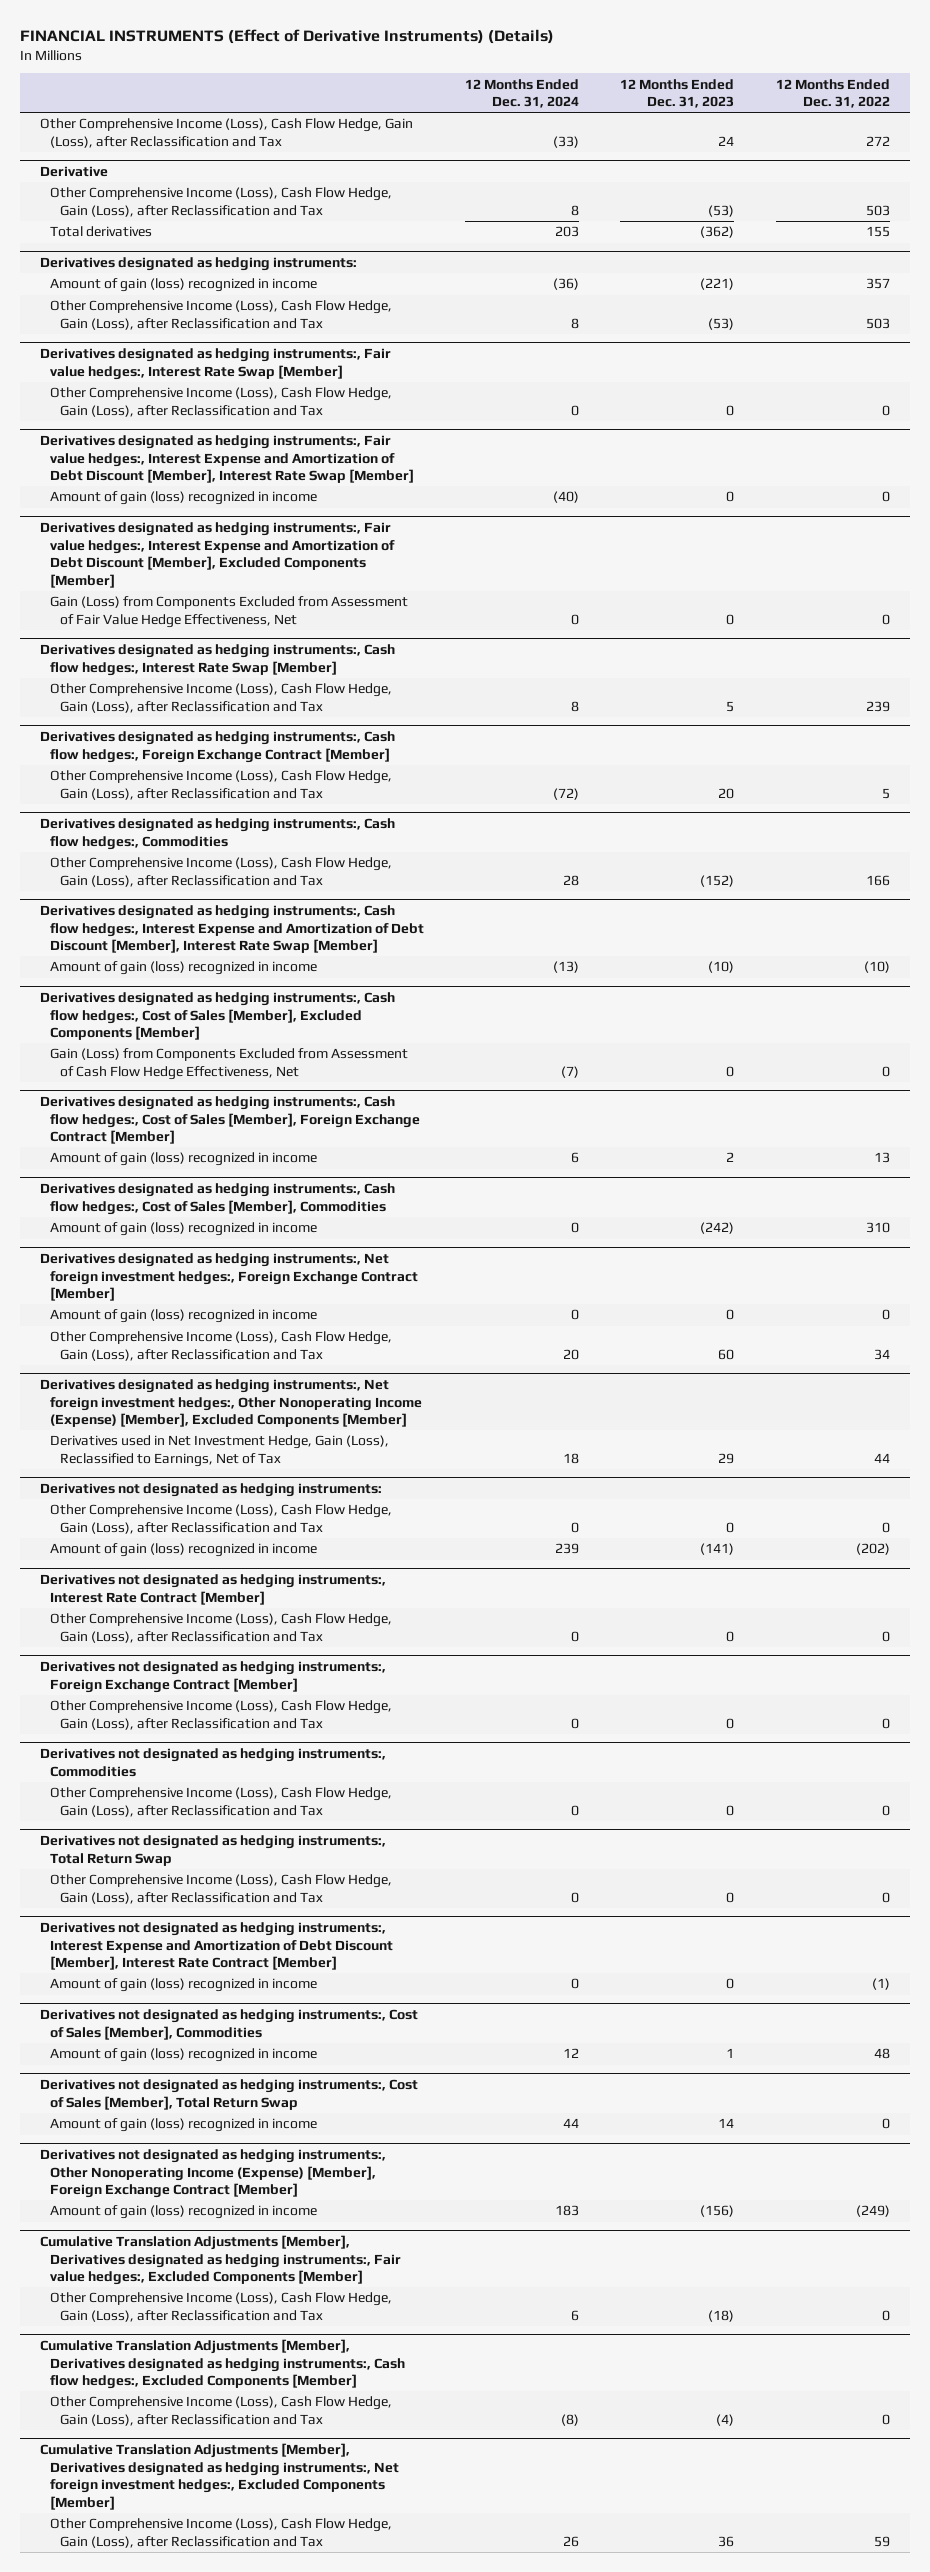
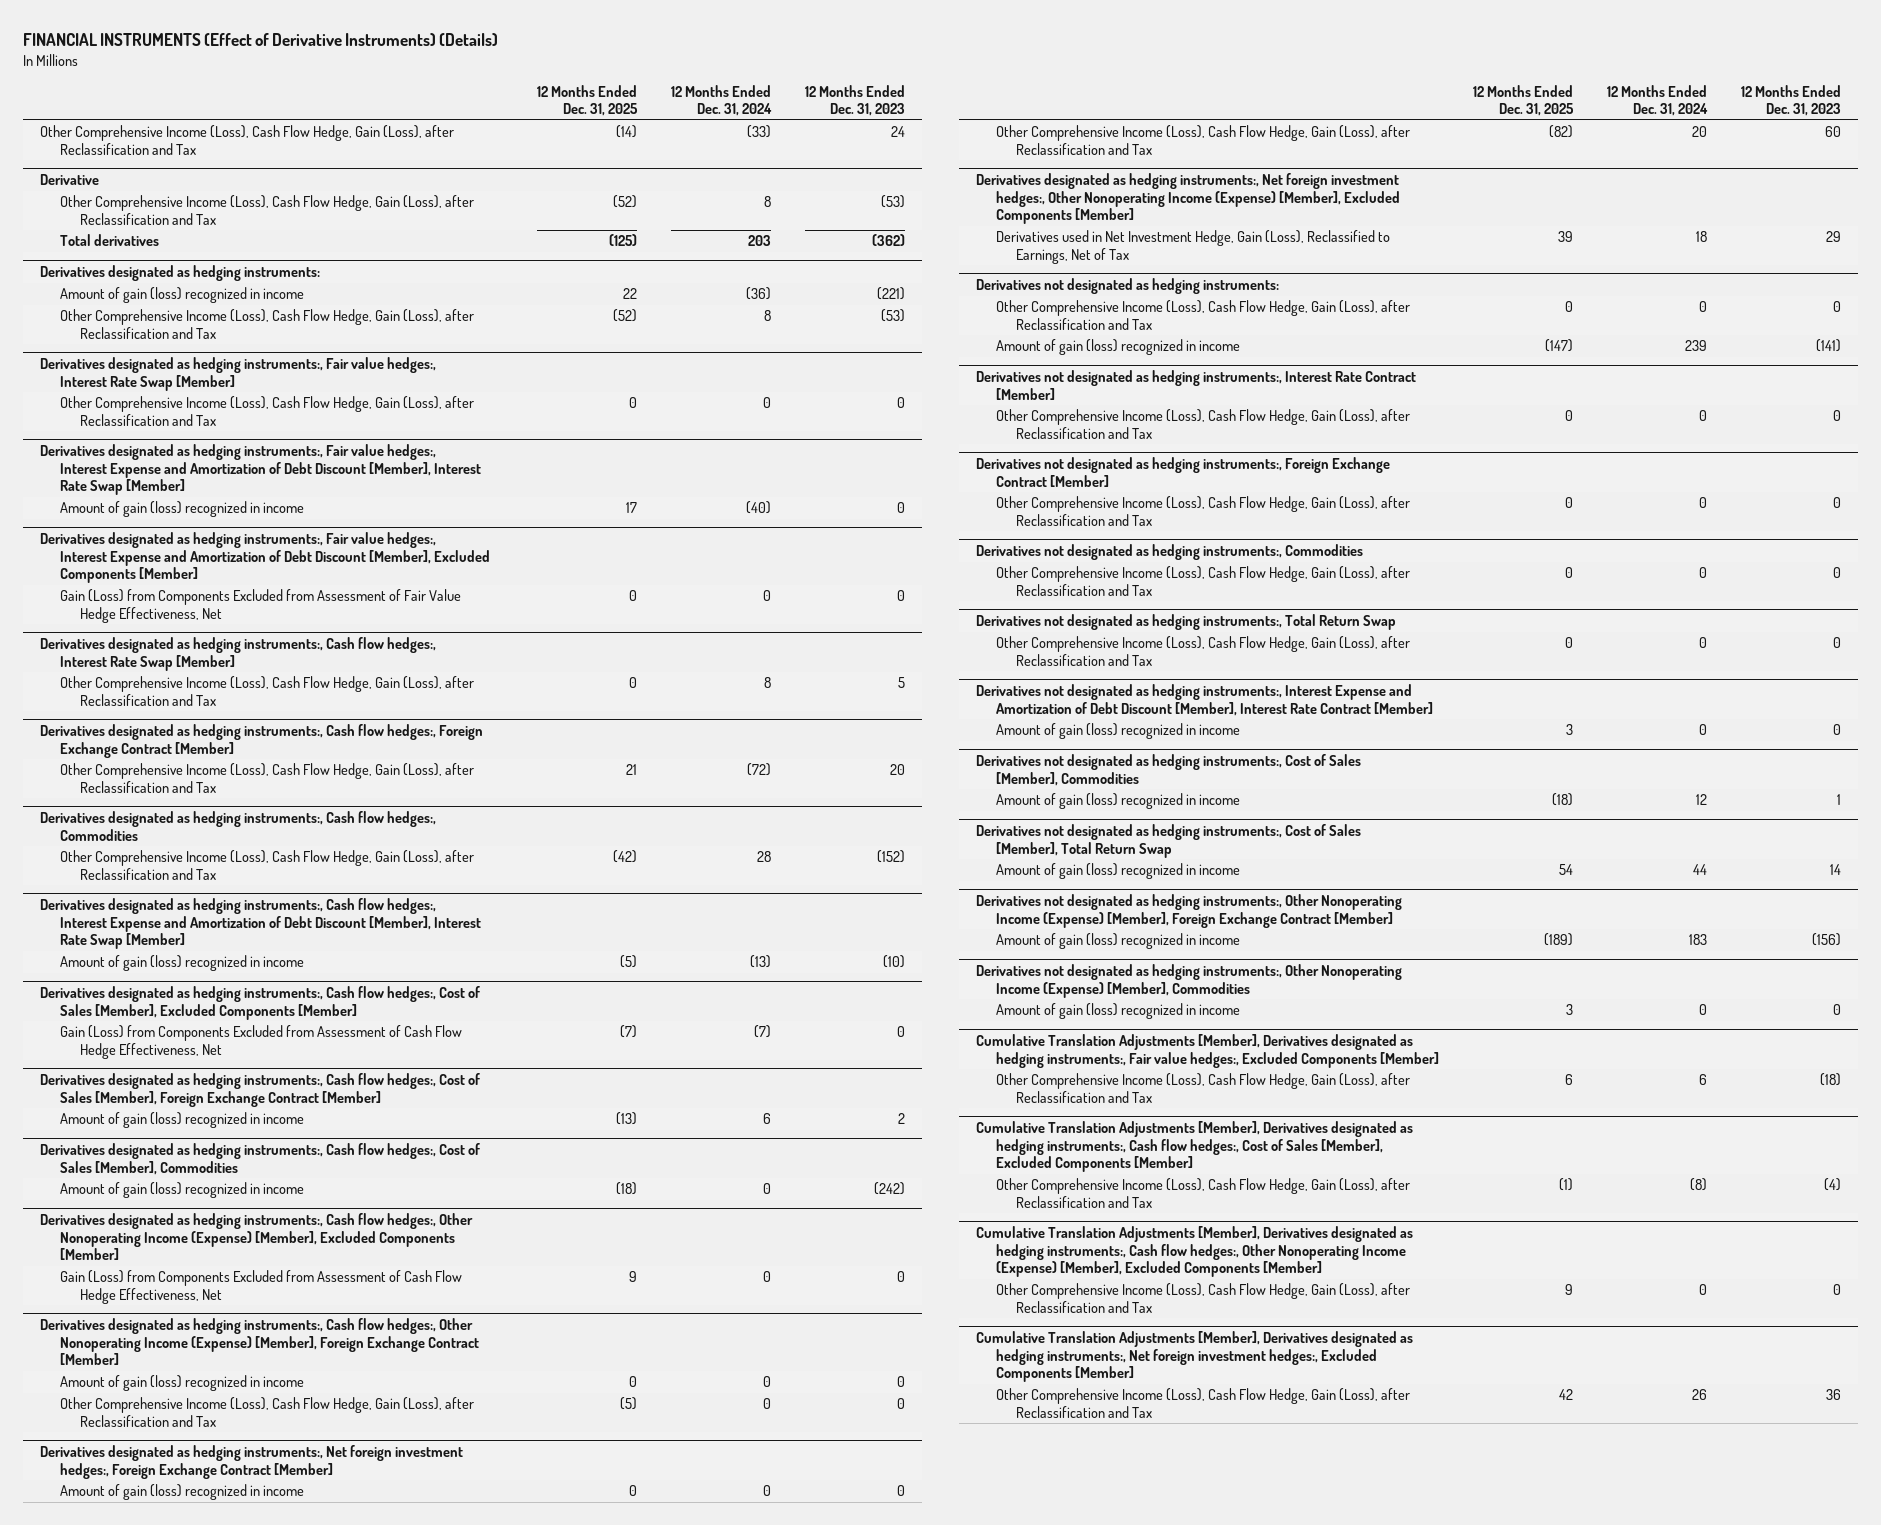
[775,78,890,109] 12 Months Ended Dec. 31, 2022 -> none
none -> [537,84,639,117] 12 Months Ended Dec. 31, 2025
none -> [40,1213,474,1261] Derivatives designated as hedging instruments:, Cash flow hedges:, Other Nonoperating Income (Expense) [Member], Excluded Components [Member]
none -> [60,1270,463,1304] Gain (Loss) from Components Excluded from Assessment of Cash Flow Hedge Effectiveness, Net
none -> [40,1318,480,1366] Derivatives designated as hedging instruments:, Cash flow hedges:, Other Nonoperating Income (Expense) [Member], Foreign Exchange Contract [Member]
none -> [60,1375,305,1392] Amount of gain (loss) recognized in income
none -> [60,1397,475,1427] Other Comprehensive Income (Loss), Cash Flow Hedge, Gain (Loss), after Reclassification and Tax
none -> [975,964,1402,998] Derivatives not designated as hedging instruments:, Other Nonoperating Income (Expense) [Member], Commodities
none -> [995,1003,1240,1020] Amount of gain (loss) recognized in income
[40,2339,405,2390] Cumulative Translation Adjustments [Member], Derivatives designated as hedging instruments:, Cash flow hedges:, Excluded Components [Member] -> [975,1121,1413,1173] Cumulative Translation Adjustments [Member], Derivatives designated as hedging instruments:, Cash flow hedges:, Cost of Sales [Member], Excluded Components [Member]
none -> [975,1226,1413,1278] Cumulative Translation Adjustments [Member], Derivatives designated as hedging instruments:, Cash flow hedges:, Other Nonoperating Income (Expense) [Member], Excluded Components [Member]
none -> [995,1283,1410,1313] Other Comprehensive Income (Loss), Cash Flow Hedge, Gain (Loss), after Reclassification and Tax

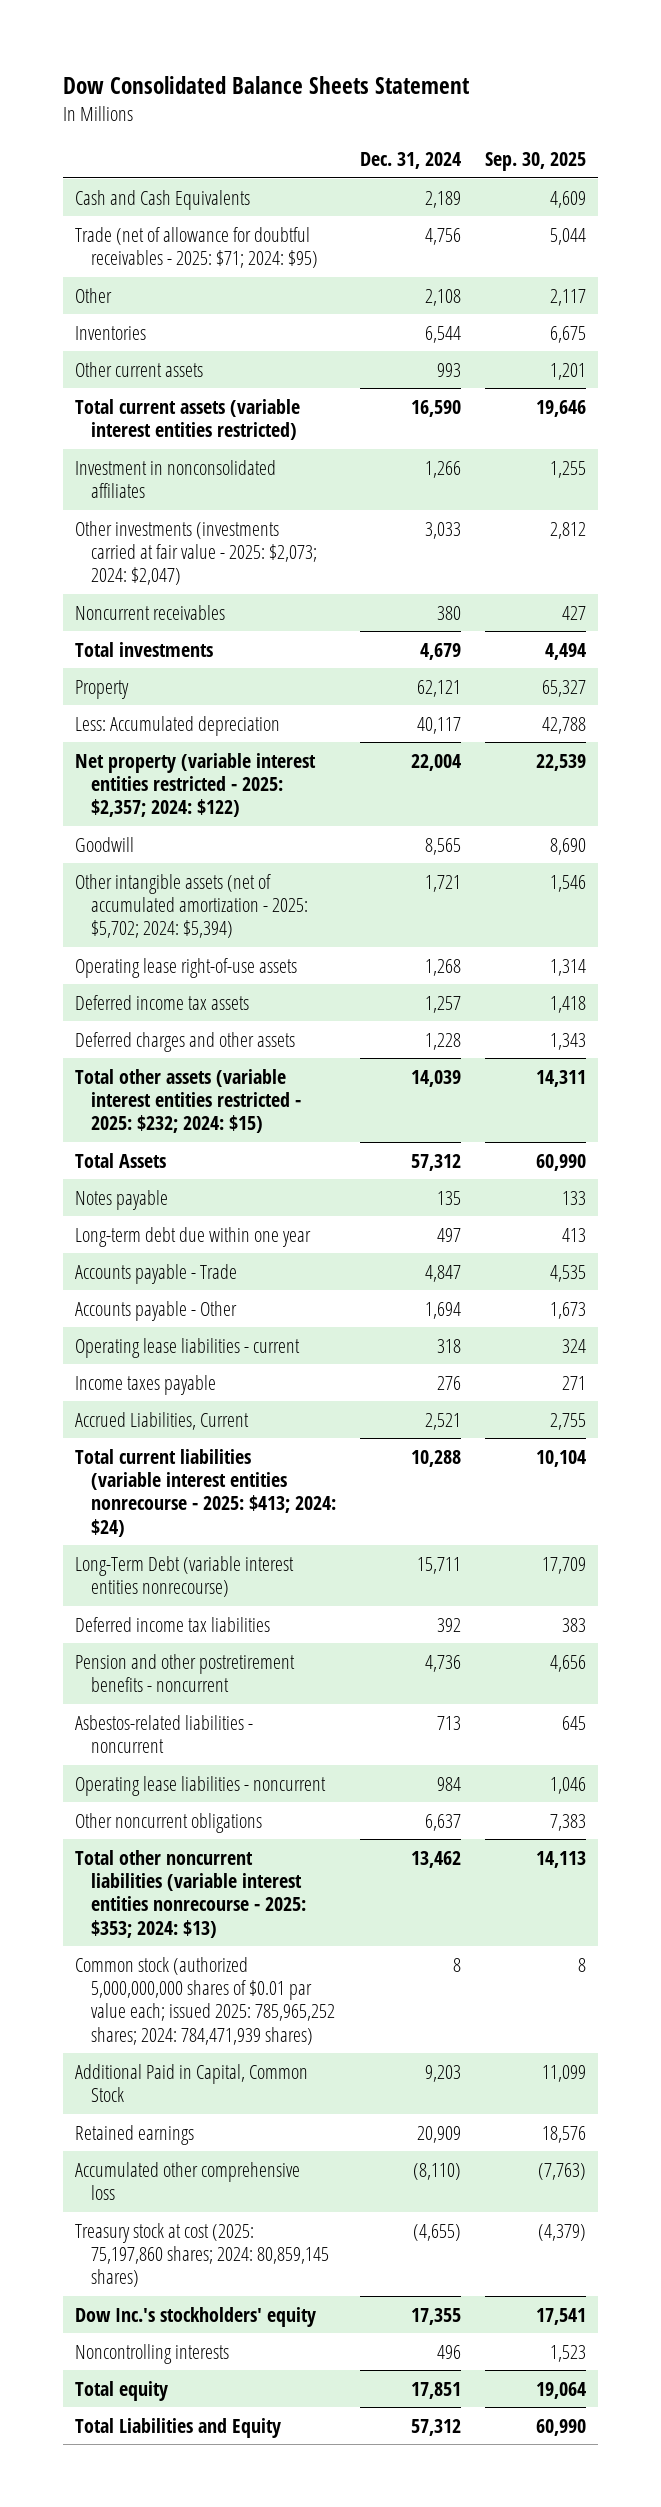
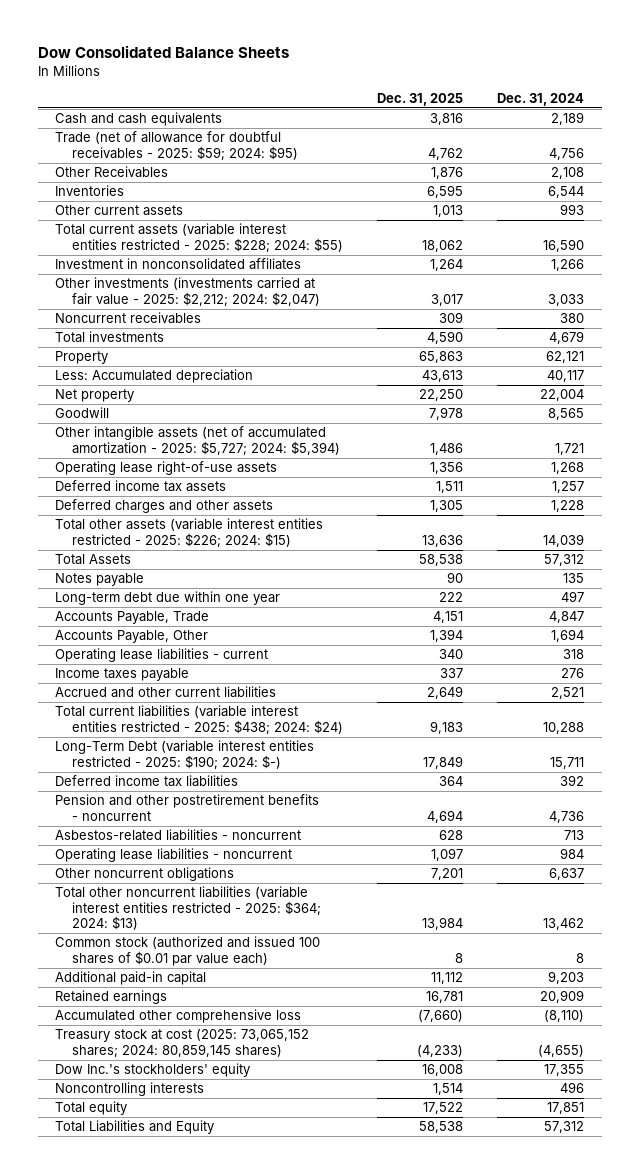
[63,75,470,94] Dow Consolidated Balance Sheets Statement -> [38,45,290,59] Dow Consolidated Balance Sheets
[485,152,587,172] Sep. 30, 2025 -> none
none -> [377,93,464,107] Dec. 31, 2025
[75,189,251,210] Cash and Cash Equivalents -> [55,112,223,127] Cash and cash equivalents
[75,226,318,268] Trade (net of allowance for doubtful receivables - 2025: $71; 2024: $95) -> [55,131,299,161] Trade (net of allowance for doubtful receivables - 2025: $59; 2024: $95)
[75,287,113,303] Other -> [55,166,169,179] Other Receivables
[75,398,301,440] Total current assets (variable interest entities restricted) -> [55,223,344,253] Total current assets (variable interest entities restricted - 2025: $228; 2024: $55)
[75,520,317,586] Other investments (investments carried at fair value - 2025: $2,073; 2024: $2,047) -> [55,277,321,307] Other investments (investments carried at fair value - 2025: $2,212; 2024: $2,047)
[75,752,317,818] Net property (variable interest entities restricted - 2025: $2,357; 2024: $122) -> [55,389,135,403] Net property
[75,873,308,939] Other intangible assets (net of accumulated amortization - 2025: $5,702; 2024: $5,394) -> [55,426,341,456] Other intangible assets (net of accumulated amortization - 2025: $5,727; 2024: $5,394)
[75,1068,301,1134] Total other assets (variable interest entities restricted - 2025: $232; 2024: $15) -> [55,518,324,548] Total other assets (variable interest entities restricted - 2025: $226; 2024: $15)
[75,1263,238,1284] Accounts payable - Trade -> [55,611,210,625] Accounts Payable, Trade
[75,1300,238,1321] Accounts payable - Other -> [55,630,209,644] Accounts Payable, Other
[75,1411,250,1430] Accrued Liabilities, Current -> [55,686,277,699] Accrued and other current liabilities
[75,1448,336,1537] Total current liabilities (variable interest entities nonrecourse - 2025: $413; 2024: $24) -> [55,705,344,735] Total current liabilities (variable interest entities restricted - 2025: $438; 2024: $24)
[75,1555,295,1597] Long-Term Debt (variable interest entities nonrecourse) -> [55,740,315,770] Long-Term Debt (variable interest entities restricted - 2025: $190; 2024: $-)
[75,1956,335,2045] Common stock (authorized 5,000,000,000 shares of $0.01 par value each; issued 2025: 785,965,252 shares; 2024: 784,471,939 shares) -> none
[75,1849,306,1938] Total other noncurrent liabilities (variable interest entities nonrecourse - 2025: $353; 2024: $13) -> [55,886,322,931] Total other noncurrent liabilities (variable interest entities restricted - 2025: $364; 2024: $13)
none -> [55,936,321,966] Common stock (authorized and issued 100 shares of $0.01 par value each)
[75,2063,309,2102] Additional Paid in Capital, Common Stock -> [55,971,207,986] Additional paid-in capital
[75,2222,329,2288] Treasury stock at cost (2025: 75,197,860 shares; 2024: 80,859,145 shares) -> [55,1029,310,1058] Treasury stock at cost (2025: 73,065,152 shares; 2024: 80,859,145 shares)

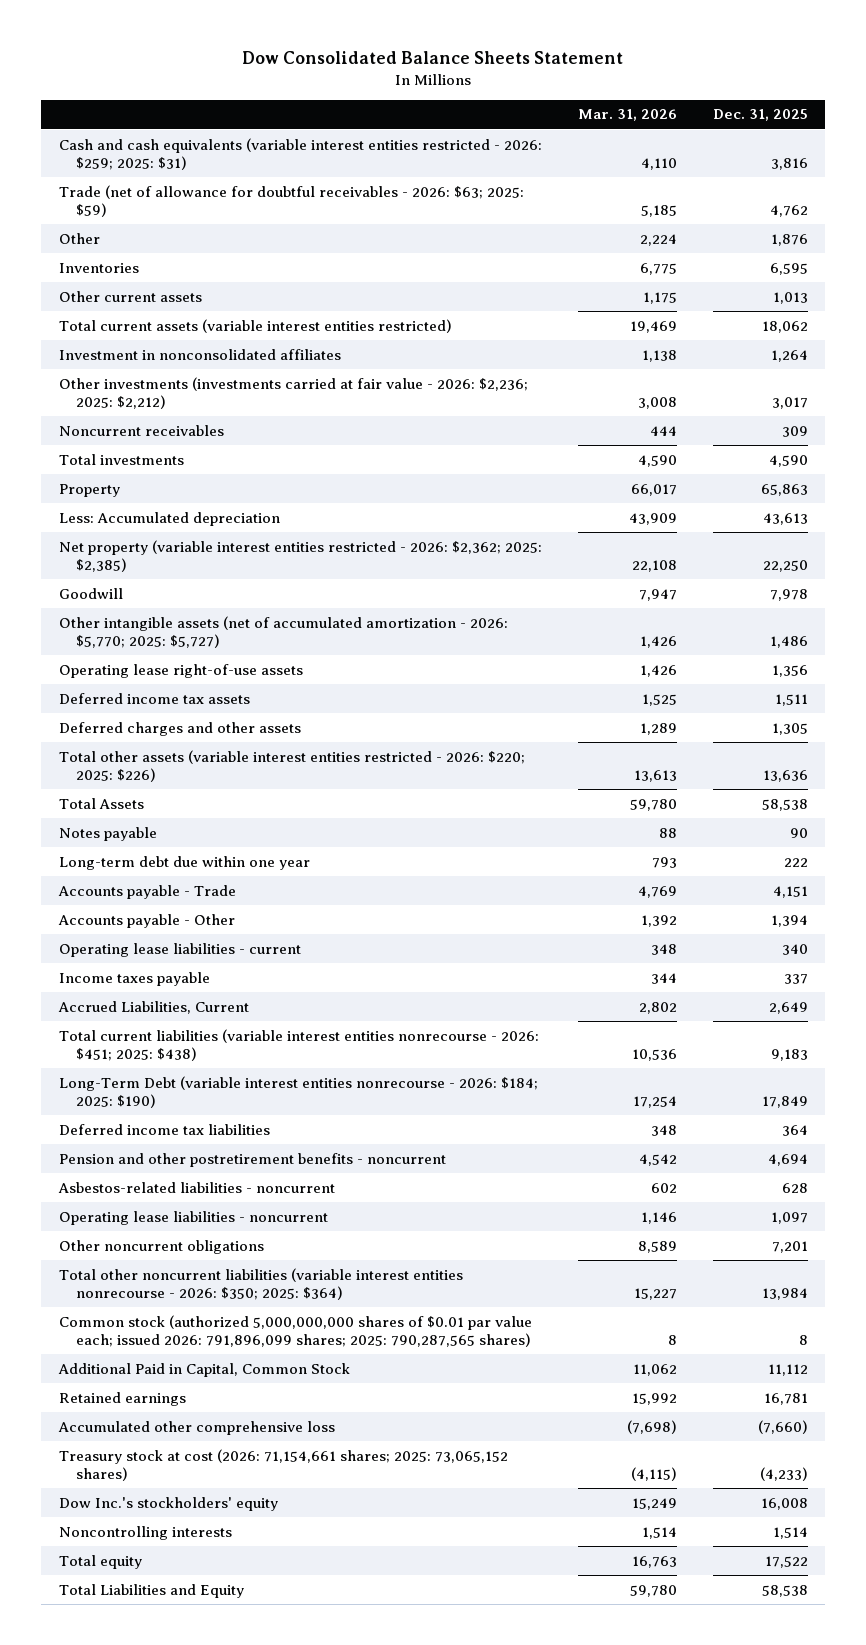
[38,45,290,59] Dow Consolidated Balance Sheets -> [242,51,624,65] Dow Consolidated Balance Sheets Statement
[497,93,585,107] Dec. 31, 2024 -> none
none -> [577,109,677,122] Mar. 31, 2026
[55,112,223,127] Cash and cash equivalents -> [58,137,542,170] Cash and cash equivalents (variable interest entities restricted - 2026: $259; 2025: $31)
[55,131,299,161] Trade (net of allowance for doubtful receivables - 2025: $59; 2024: $95) -> [58,184,524,217] Trade (net of allowance for doubtful receivables - 2026: $63; 2025: $59)
[55,166,169,179] Other Receivables -> [58,232,100,244] Other
[55,223,344,253] Total current assets (variable interest entities restricted - 2025: $228; 2024: $55) -> [58,318,452,333] Total current assets (variable interest entities restricted)
[55,277,321,307] Other investments (investments carried at fair value - 2025: $2,212; 2024: $2,047) -> [58,376,528,409] Other investments (investments carried at fair value - 2026: $2,236; 2025: $2,212)
[55,389,135,403] Net property -> [58,539,542,572] Net property (variable interest entities restricted - 2026: $2,362; 2025: $2,385)
[55,426,341,456] Other intangible assets (net of accumulated amortization - 2025: $5,727; 2024: $5,394) -> [58,615,508,648] Other intangible assets (net of accumulated amortization - 2026: $5,770; 2025: $5,727)
[55,518,324,548] Total other assets (variable interest entities restricted - 2025: $226; 2024: $15) -> [58,749,525,782] Total other assets (variable interest entities restricted - 2026: $220; 2025: $226)
[55,611,210,625] Accounts Payable, Trade -> [57,884,236,899] Accounts payable - Trade
[55,630,209,644] Accounts Payable, Other -> [57,913,235,928] Accounts payable - Other
[55,686,277,699] Accrued and other current liabilities -> [57,1000,249,1014] Accrued Liabilities, Current
[55,705,344,735] Total current liabilities (variable interest entities restricted - 2025: $438; 2024: $24) -> [58,1028,539,1061] Total current liabilities (variable interest entities nonrecourse - 2026: $451; 2025: $438)
[55,740,315,770] Long-Term Debt (variable interest entities restricted - 2025: $190; 2024: $-) -> [58,1075,538,1108] Long-Term Debt (variable interest entities nonrecourse - 2026: $184; 2025: $190)
[55,936,321,966] Common stock (authorized and issued 100 shares of $0.01 par value each) -> none
[55,886,322,931] Total other noncurrent liabilities (variable interest entities restricted - 2025: $364; 2024: $13) -> [58,1267,463,1300] Total other noncurrent liabilities (variable interest entities nonrecourse - 2026: $350; 2025: $364)
none -> [58,1314,532,1347] Common stock (authorized 5,000,000,000 shares of $0.01 par value each; issued 2026: 791,896,099 shares; 2025: 790,287,565 shares)
[55,971,207,986] Additional paid-in capital -> [57,1362,350,1377] Additional Paid in Capital, Common Stock
[55,1029,310,1058] Treasury stock at cost (2025: 73,065,152 shares; 2024: 80,859,145 shares) -> [58,1448,508,1481] Treasury stock at cost (2026: 71,154,661 shares; 2025: 73,065,152 shares)

